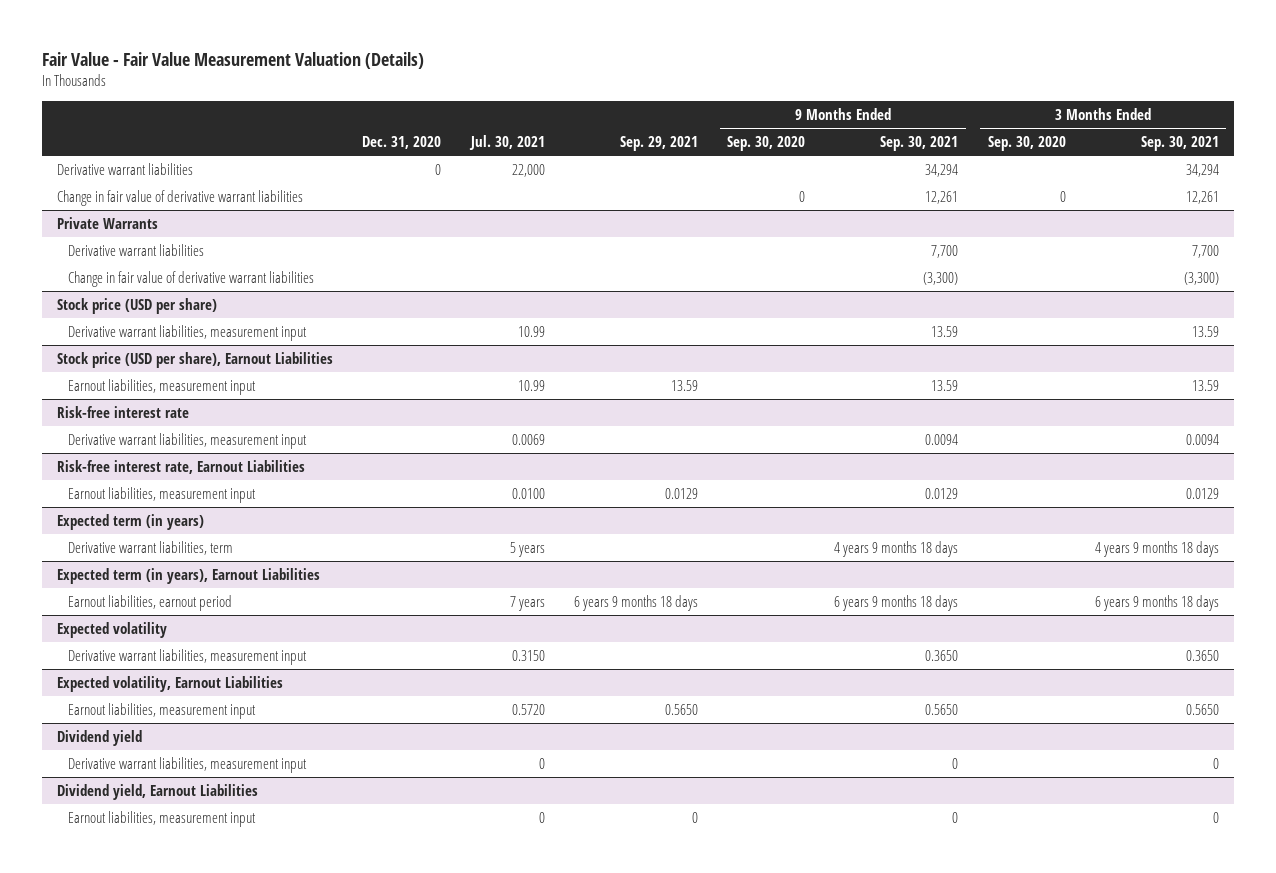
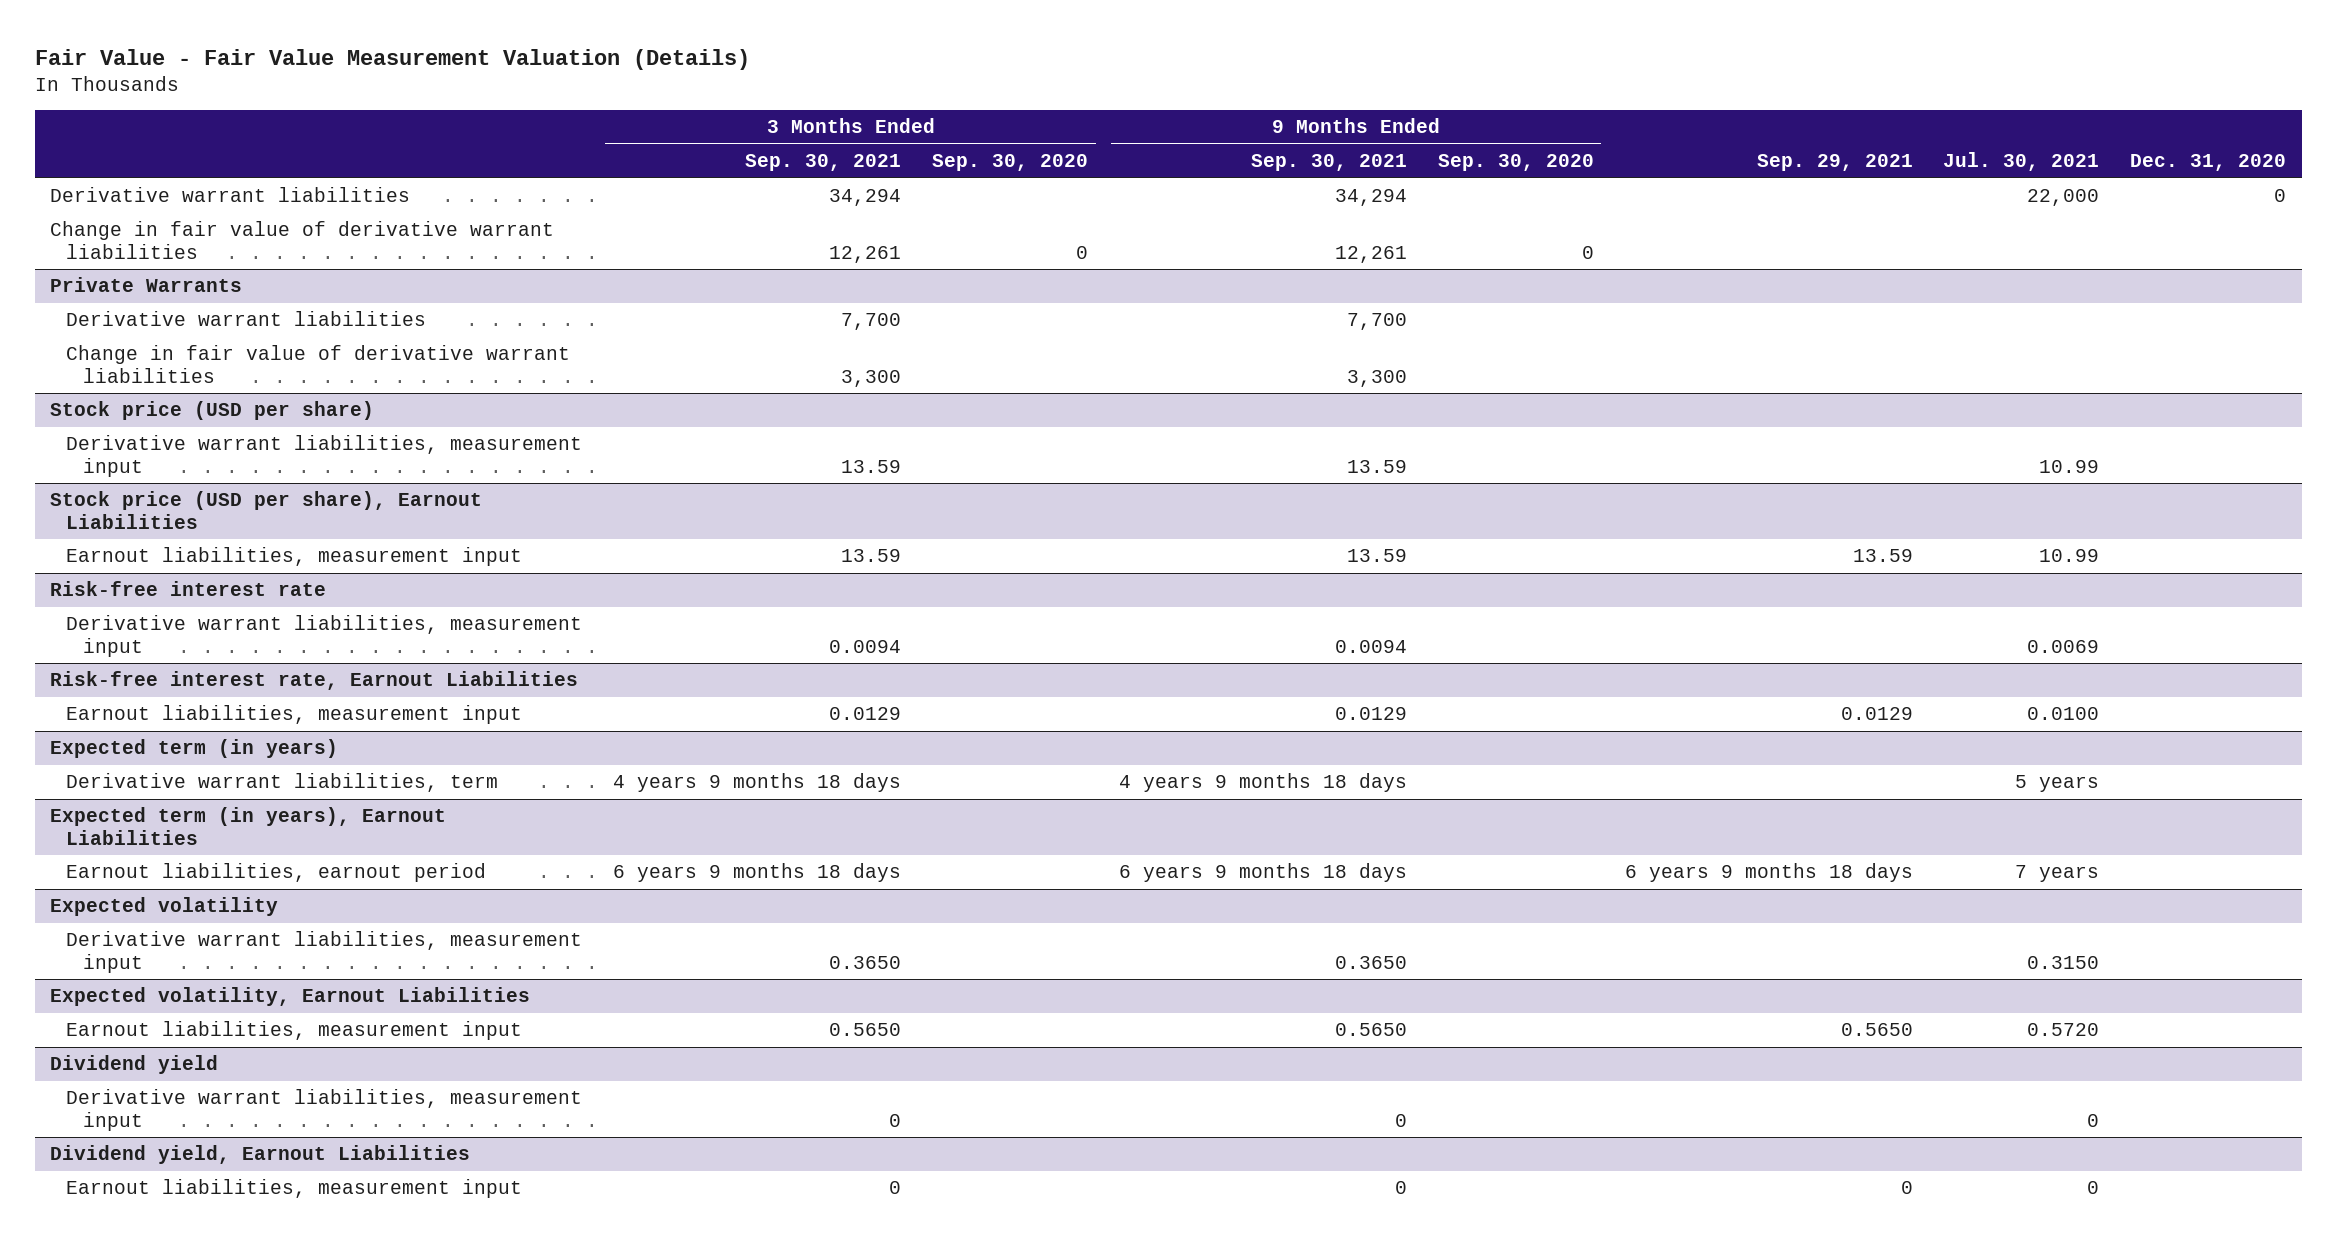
[923,271,959,285] (3,300) -> [1346,369,1407,387] 3,300
[1183,271,1219,285] (3,300) -> [841,369,902,387] 3,300

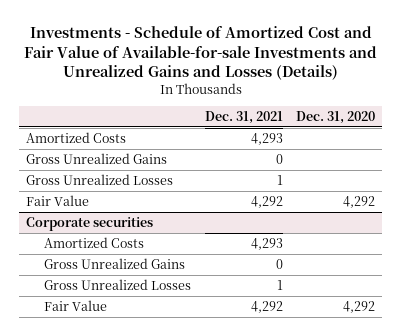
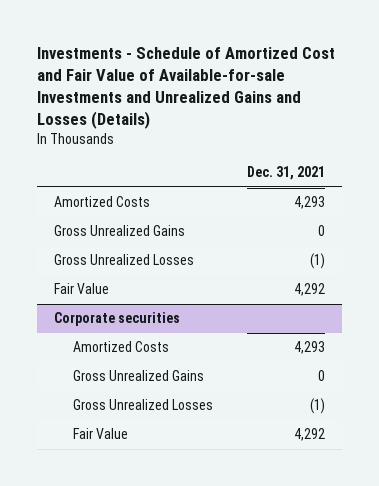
[296,111,376,125] Dec. 31, 2020 -> none
[276,174,283,185] 1 -> [309,253,325,270] (1)
[276,279,283,290] 1 -> [309,398,325,415] (1)

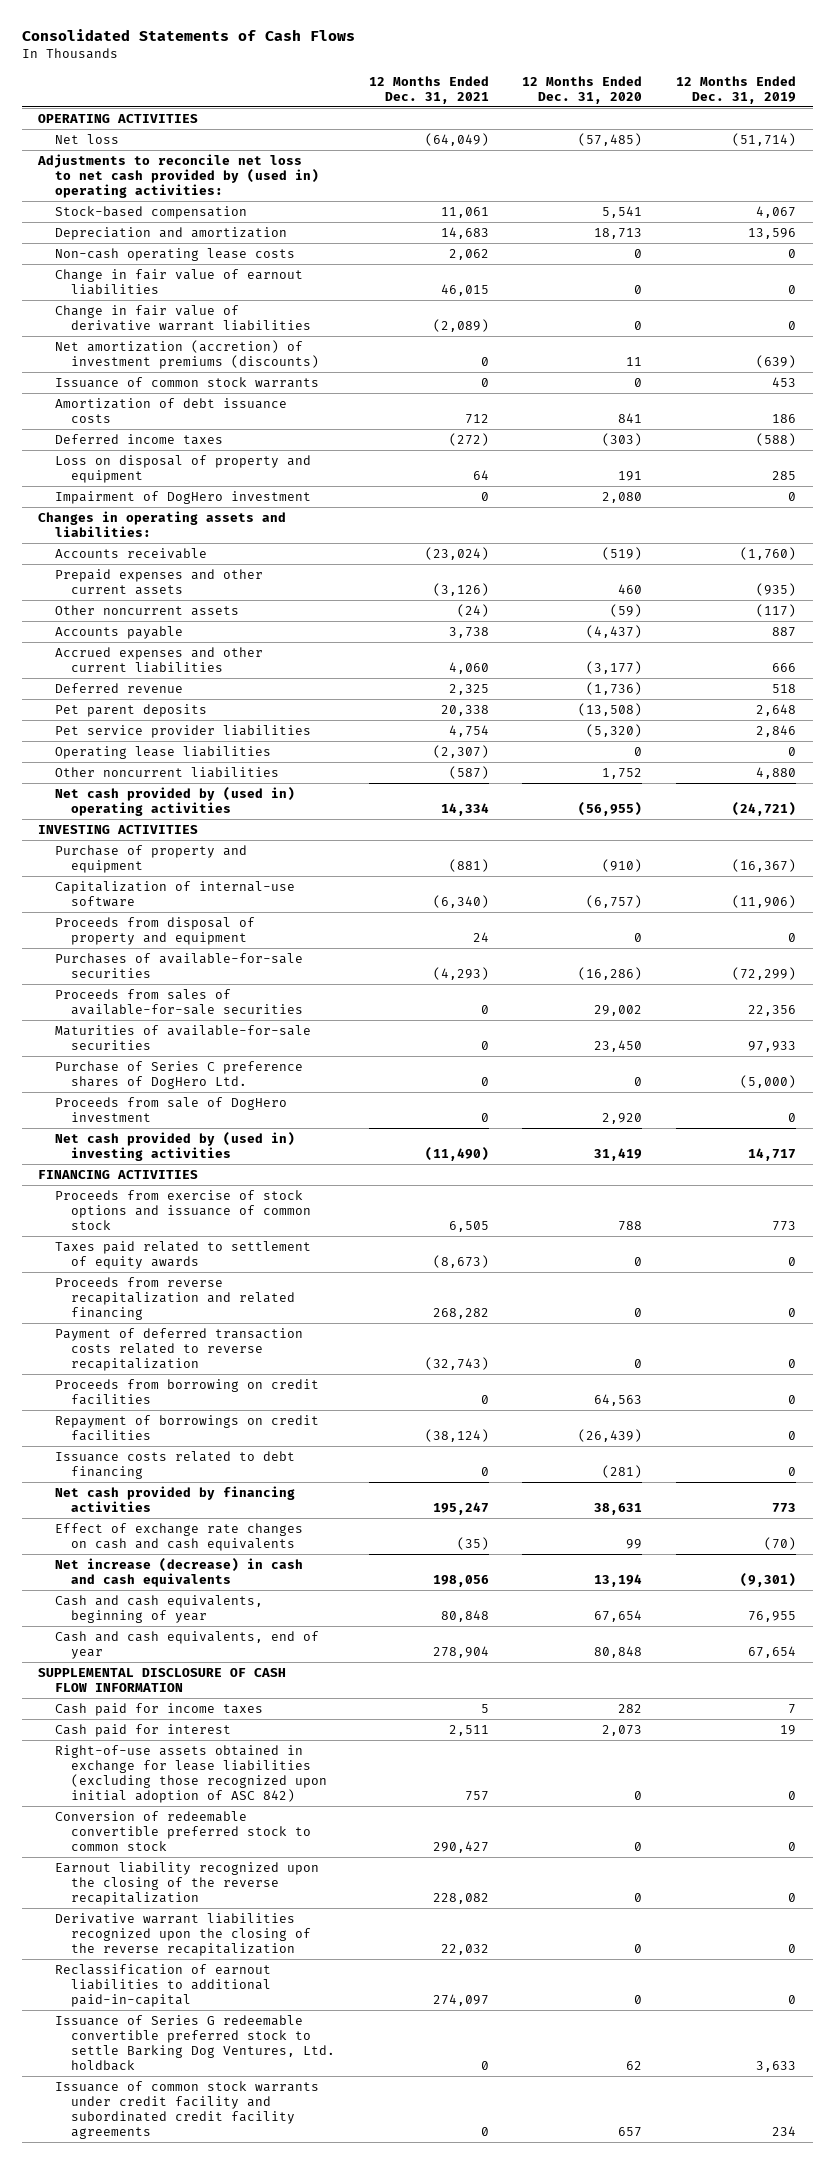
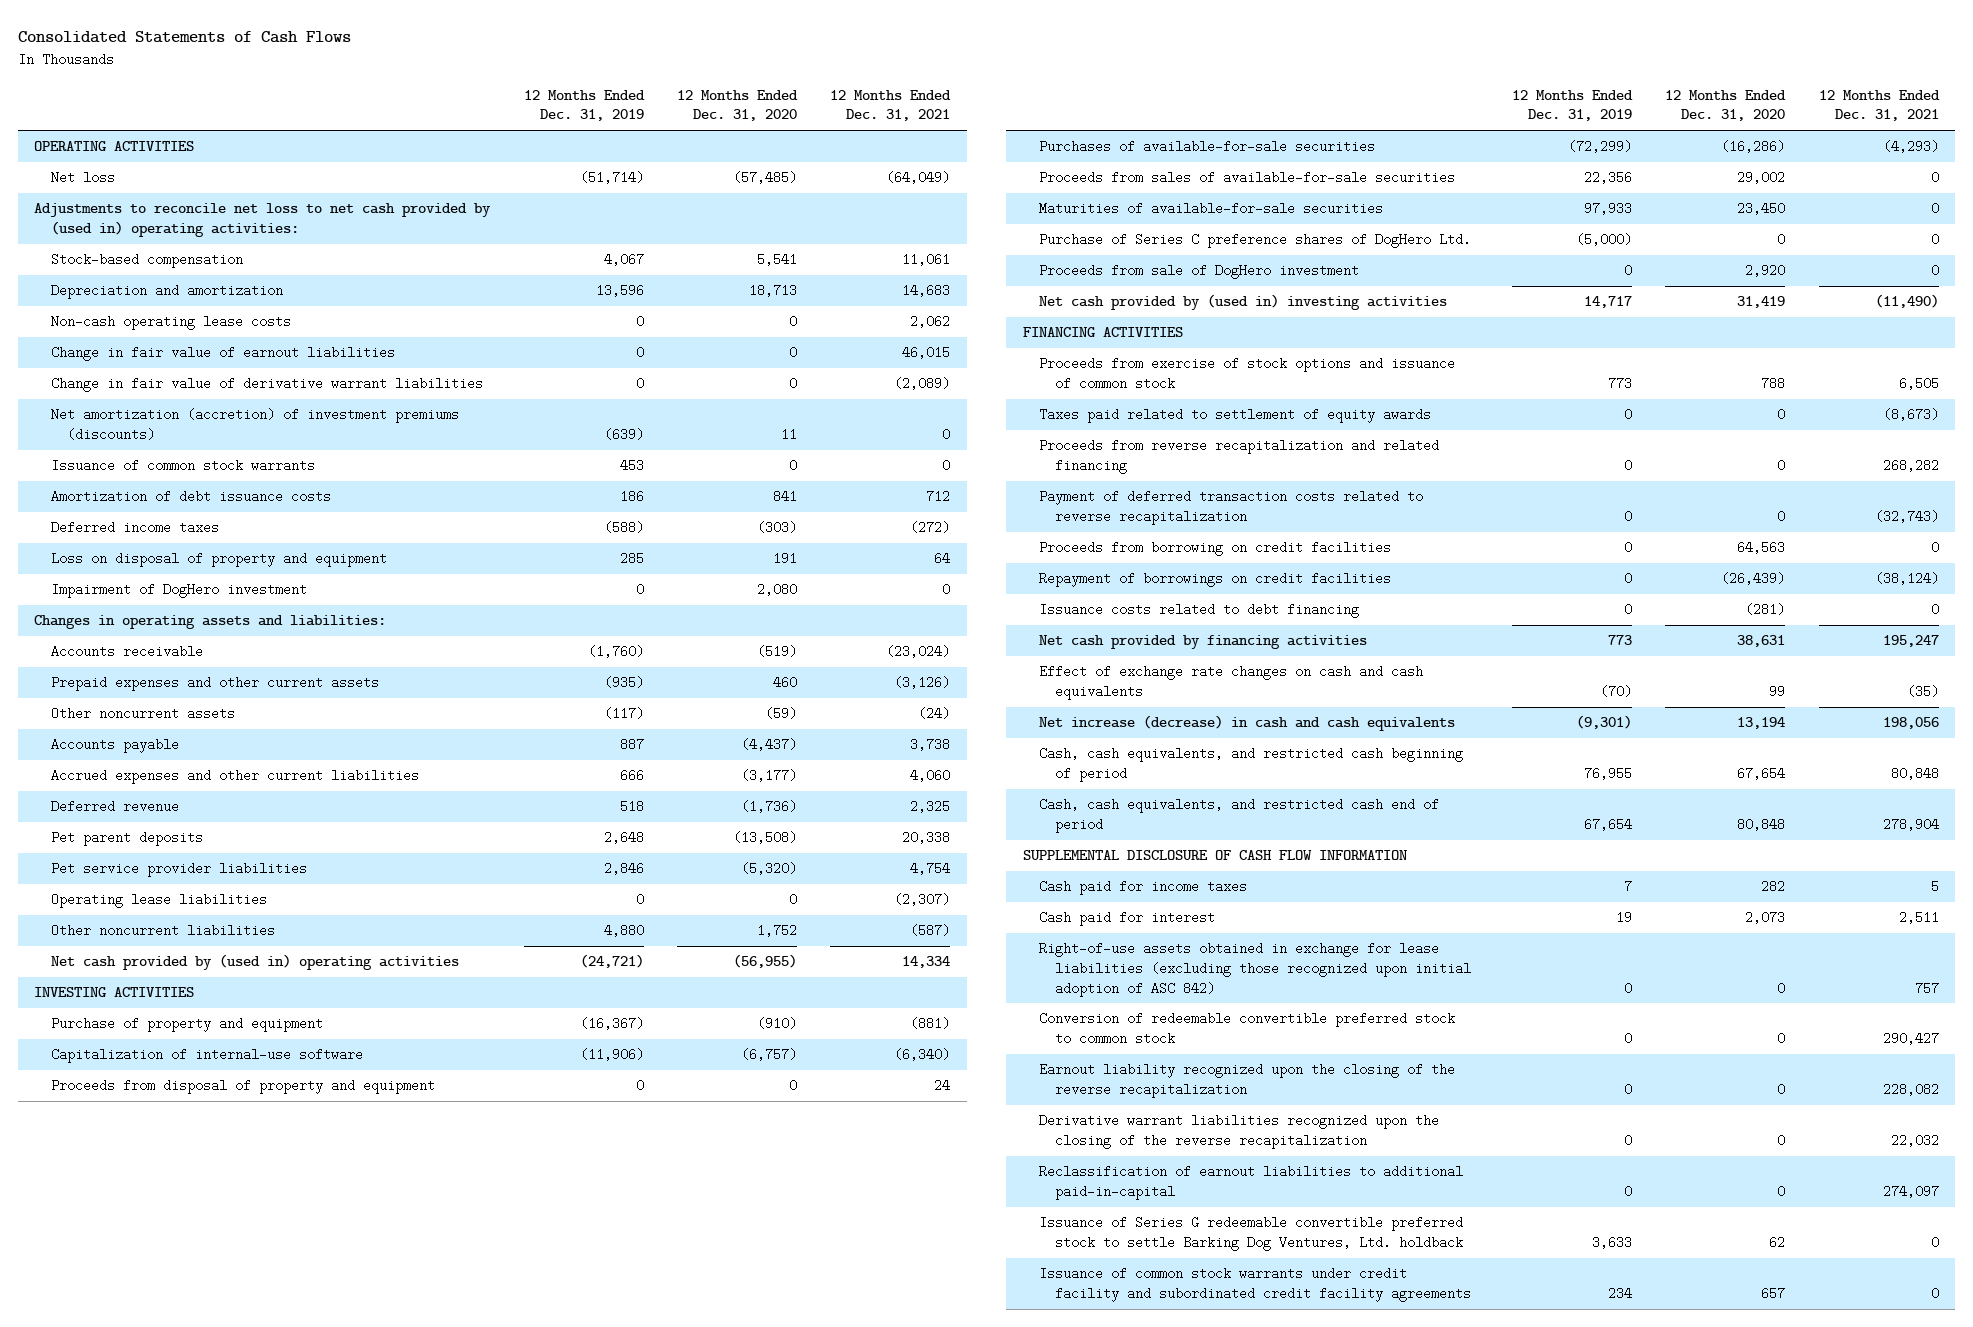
[54,1594,263,1623] Cash and cash equivalents, beginning of year -> [1039,747,1464,782] Cash, cash equivalents, and restricted cash beginning of period
[54,1630,319,1659] Cash and cash equivalents, end of year -> [1039,798,1440,833] Cash, cash equivalents, and restricted cash end of period

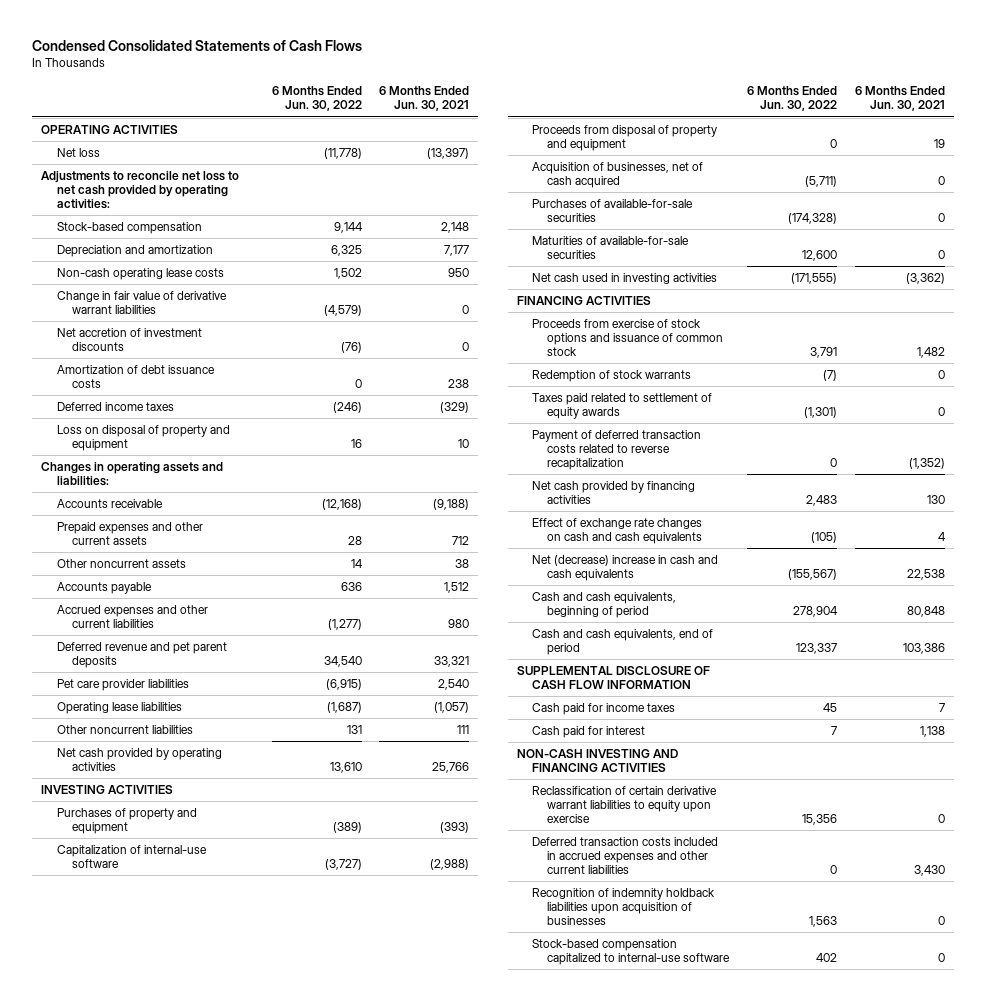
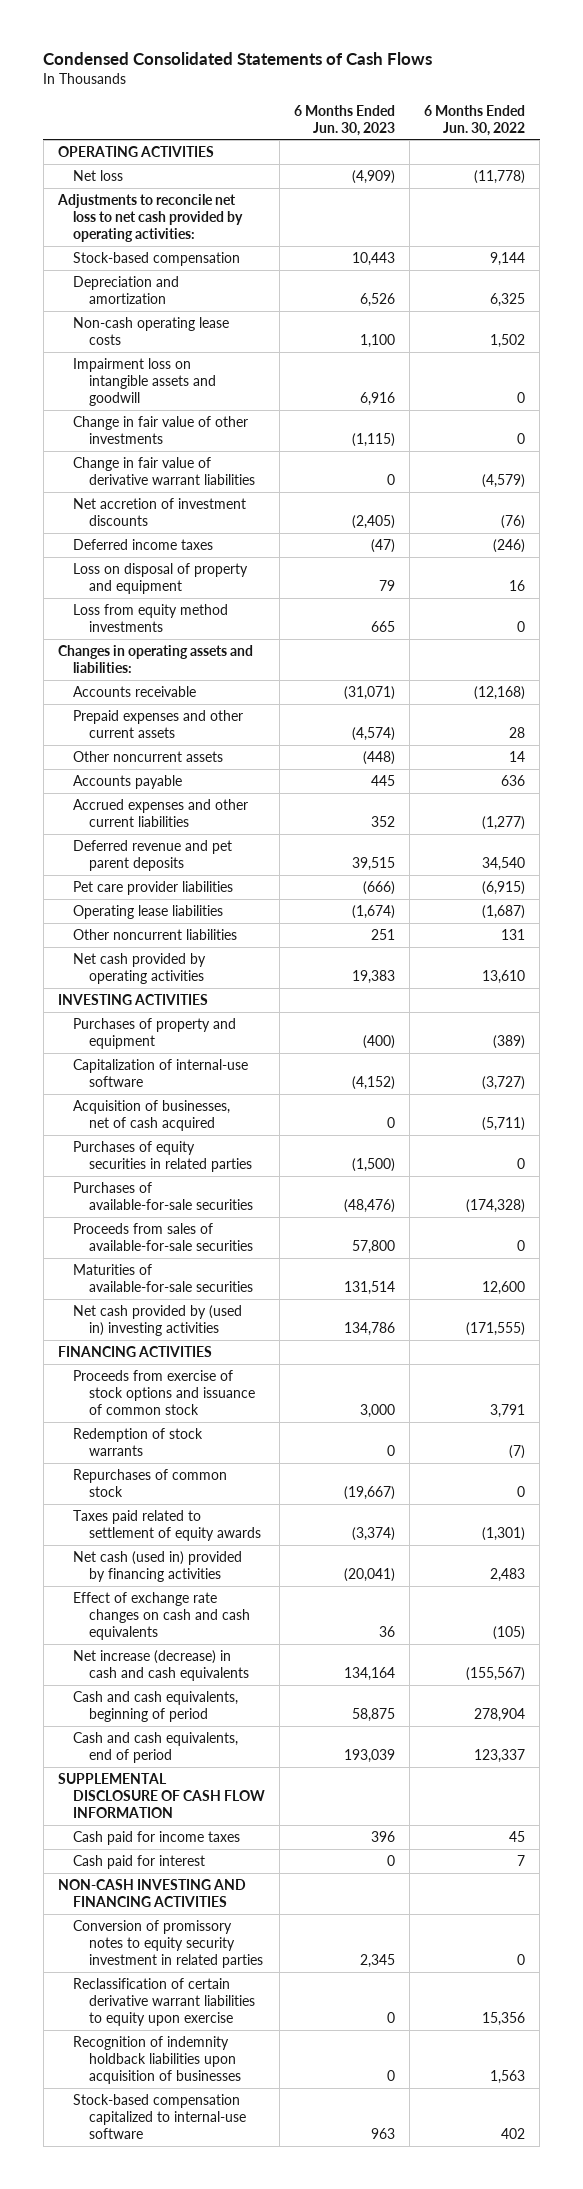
[379,86,470,112] 6 Months Ended Jun. 30, 2021 -> none
none -> [294,104,396,136] 6 Months Ended Jun. 30, 2023
none -> [73,358,217,406] Impairment loss on intangible assets and goodwill
none -> [73,416,249,444] Change in fair value of other investments
[56,364,215,389] Amortization of debt issuance costs -> none
none -> [73,604,229,632] Loss from equity method investments
[532,124,718,152] Proceeds from disposal of property and equipment -> none
none -> [73,1141,253,1172] Purchases of equity securities in related parties
none -> [73,1223,254,1251] Proceeds from sales of available-for-sale securities
[532,272,718,284] Net cash used in investing activities -> [73,1305,243,1336] Net cash provided by (used in) investing activities
none -> [73,1469,228,1497] Repurchases of common stock
[532,429,702,471] Payment of deferred transaction costs related to reverse recapitalization -> none
[532,480,696,505] Net cash provided by financing activities -> [73,1551,243,1582] Net cash (used in) provided by financing activities
[532,554,719,582] Net (decrease) increase in cash and cash equivalents -> [73,1650,250,1681] Net increase (decrease) in cash and cash equivalents
none -> [73,1920,264,1968] Conversion of promissory notes to equity security investment in related parties
[532,836,719,875] Deferred transaction costs included in accrued expenses and other current liabilities -> none

